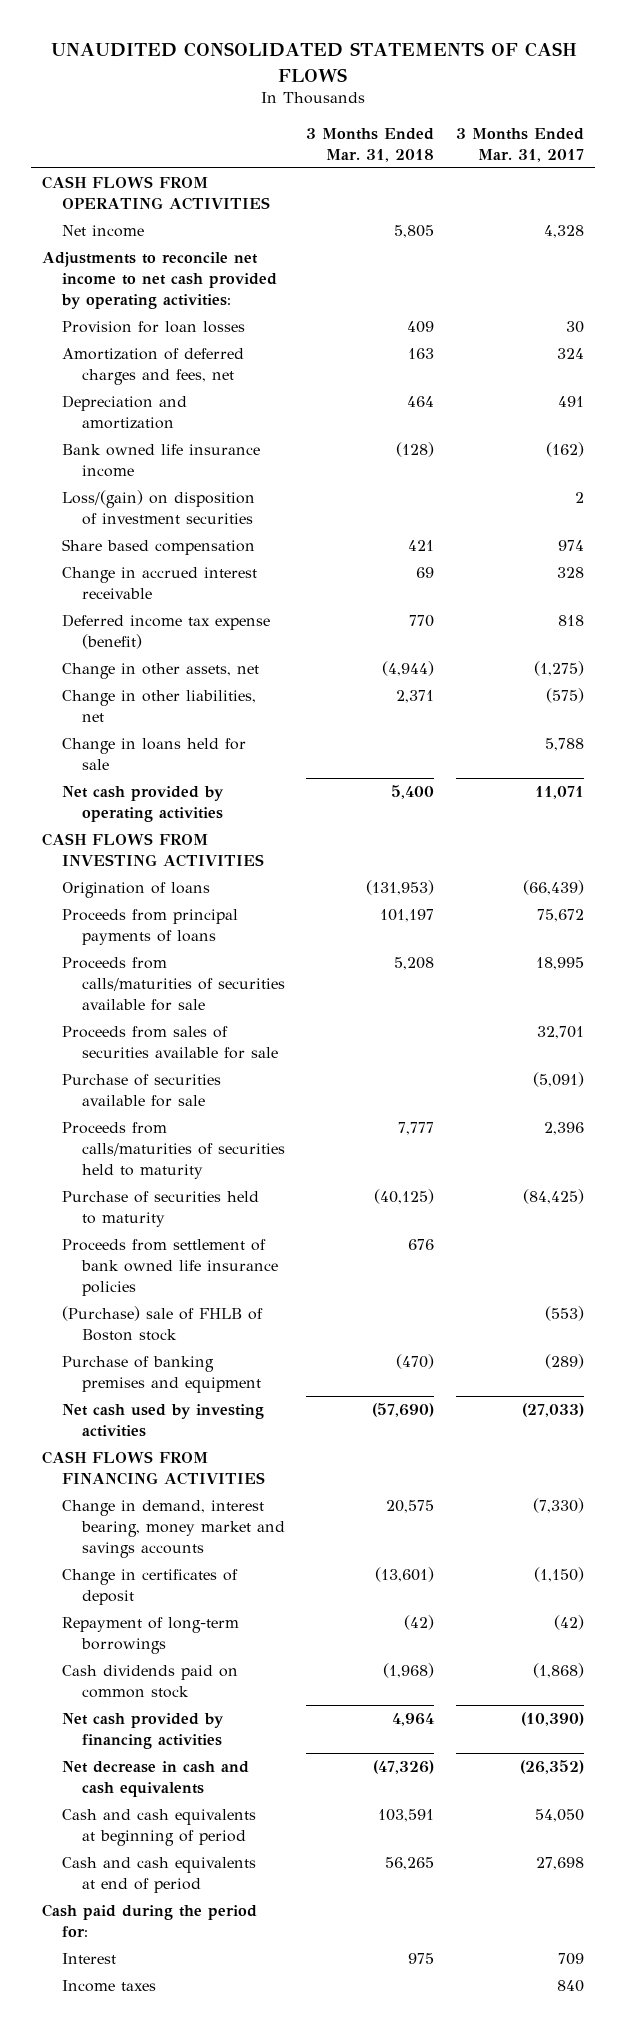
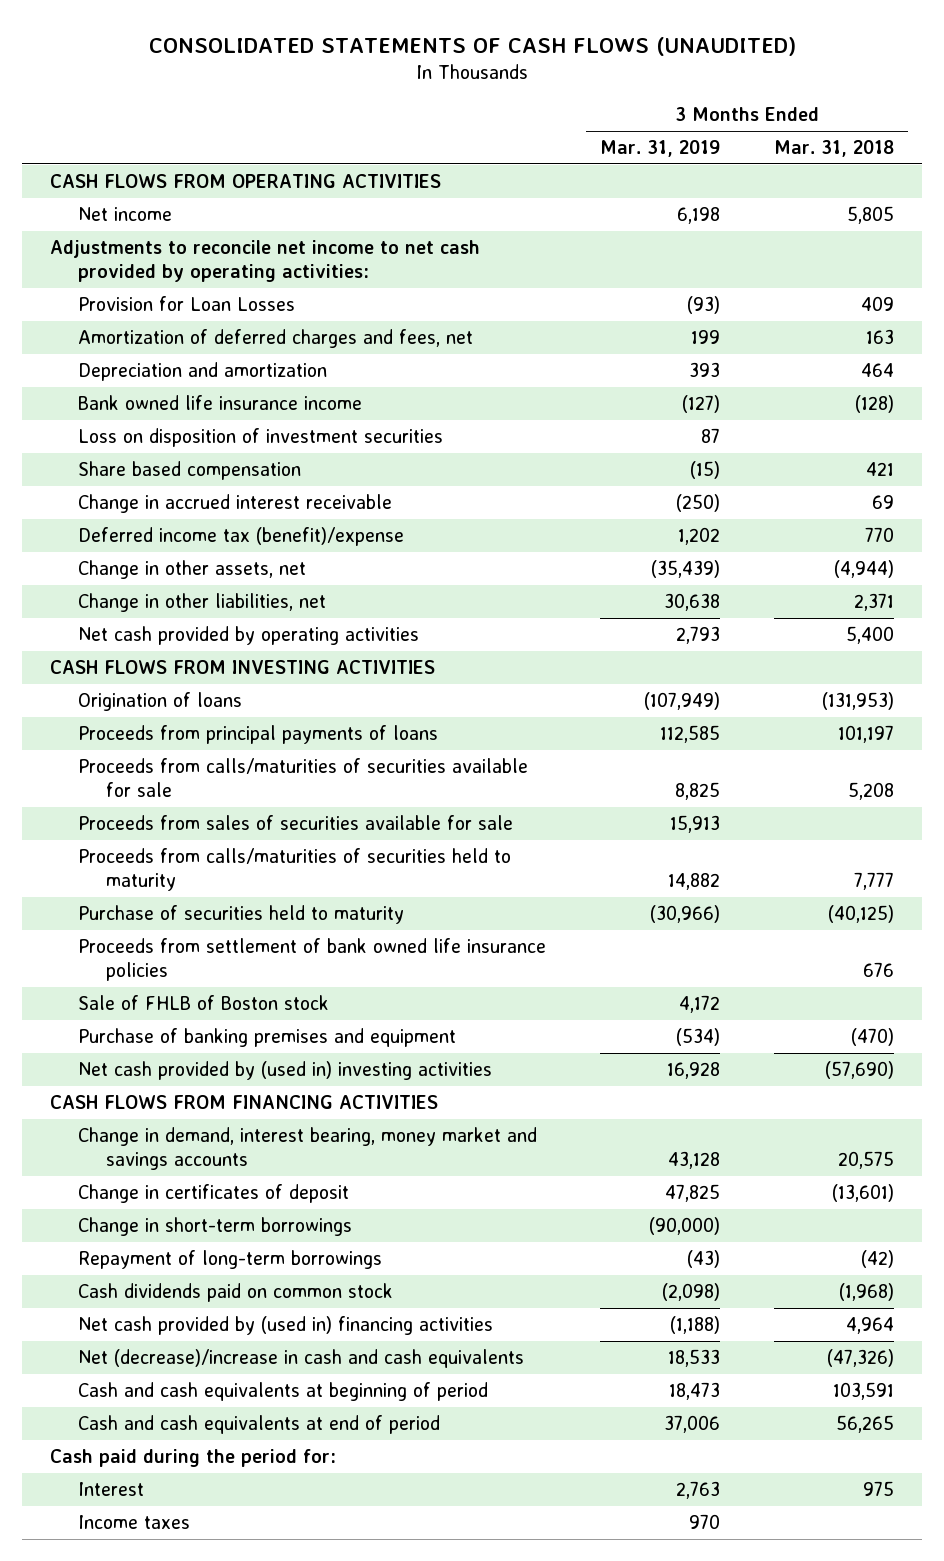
[51,42,578,82] UNAUDITED CONSOLIDATED STATEMENTS OF CASH FLOWS -> [148,36,796,56] CONSOLIDATED STATEMENTS OF CASH FLOWS (UNAUDITED)
[456,127,585,162] 3 Months Ended Mar. 31, 2017 -> none
none -> [600,140,721,158] Mar. 31, 2019
[61,321,245,334] Provision for loan losses -> [77,295,295,311] Provision for Loan Losses
[61,490,255,525] Loss/(gain) on disposition of investment securities -> [77,427,443,447] Loss on disposition of investment securities
[61,614,270,649] Deferred income tax expense (benefit) -> [77,526,404,546] Deferred income tax (benefit)/expense
[61,738,246,770] Change in loans held for sale -> none
[61,1074,221,1107] Purchase of securities available for sale -> none
[61,1306,263,1341] (Purchase) sale of FHLB of Boston stock -> [77,994,329,1010] Sale of FHLB of Boston stock
[61,1404,264,1437] Net cash used by investing activities -> [77,1060,492,1080] Net cash provided by (used in) investing activities
none -> [77,1216,352,1236] Change in short-term borrowings
[61,1713,224,1749] Net cash provided by financing activities -> [77,1315,493,1335] Net cash provided by (used in) financing activities
[61,1761,249,1797] Net decrease in cash and cash equivalents -> [77,1348,524,1368] Net (decrease)/increase in cash and cash equivalents

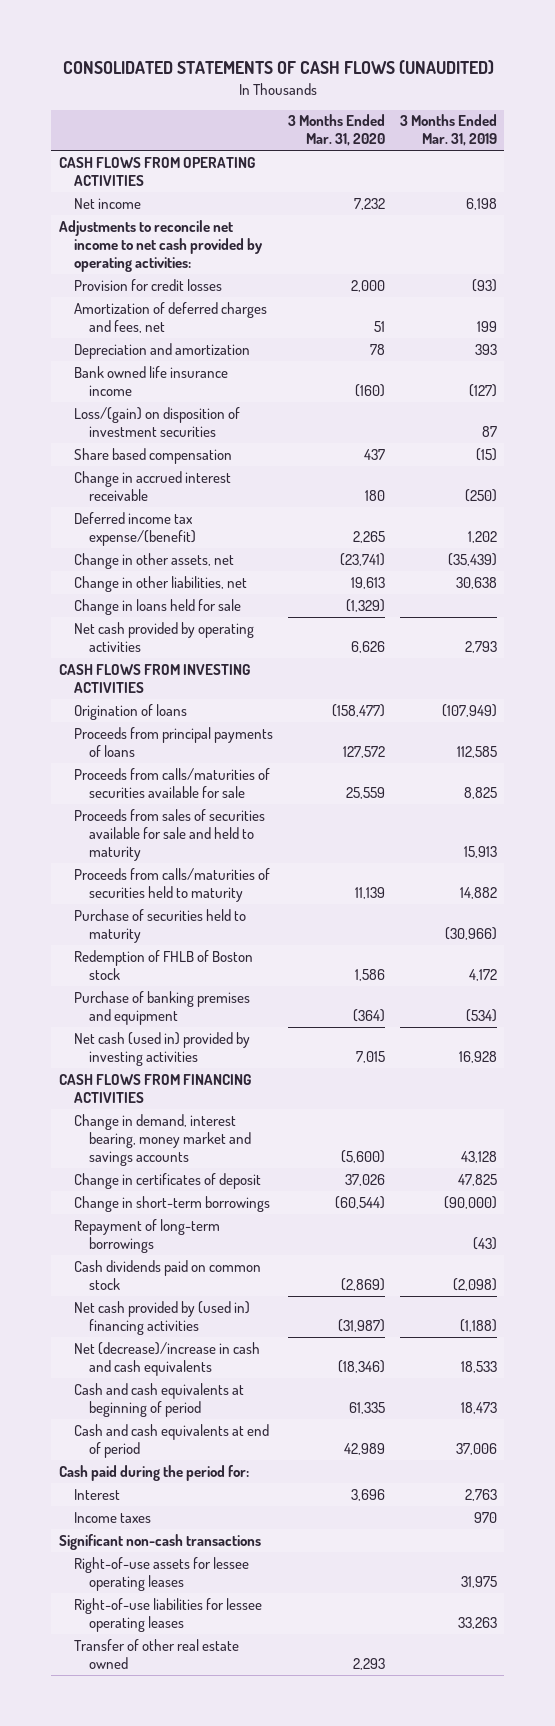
[774,140,895,158] Mar. 31, 2018 -> none
none -> [287,114,385,147] 3 Months Ended Mar. 31, 2020
[77,295,295,311] Provision for Loan Losses -> [73,278,222,291] Provision for credit losses
[77,427,443,447] Loss on disposition of investment securities -> [73,406,240,437] Loss/(gain) on disposition of investment securities
[77,526,404,546] Deferred income tax (benefit)/expense -> [73,511,196,546] Deferred income tax expense/(benefit)
none -> [73,598,241,615] Change in loans held for sale
[77,814,513,830] Proceeds from sales of securities available for sale -> [73,808,265,861] Proceeds from sales of securities available for sale and held to maturity
[77,937,546,982] Proceeds from settlement of bank owned life insurance policies -> none
[77,994,329,1010] Sale of FHLB of Boston stock -> [73,949,253,980] Redemption of FHLB of Boston stock
[77,1060,492,1080] Net cash provided by (used in) investing activities -> [73,1031,250,1066] Net cash (used in) provided by investing activities
none -> [58,1533,261,1550] Significant non-cash transactions
none -> [73,1556,249,1591] Right-of-use assets for lessee operating leases
none -> [73,1597,262,1632] Right-of-use liabilities for lessee operating leases
none -> [73,1638,239,1669] Transfer of other real estate owned

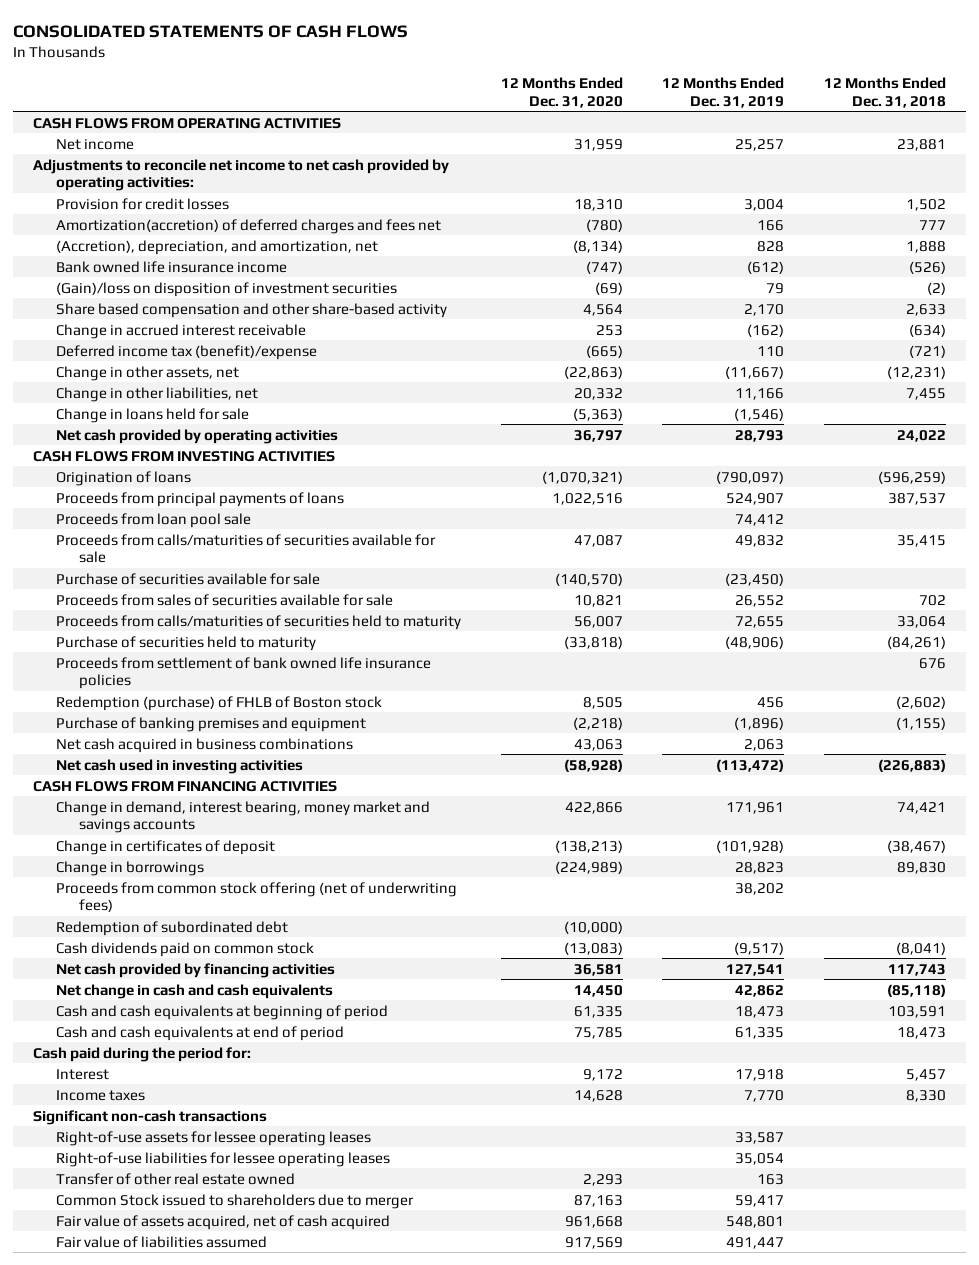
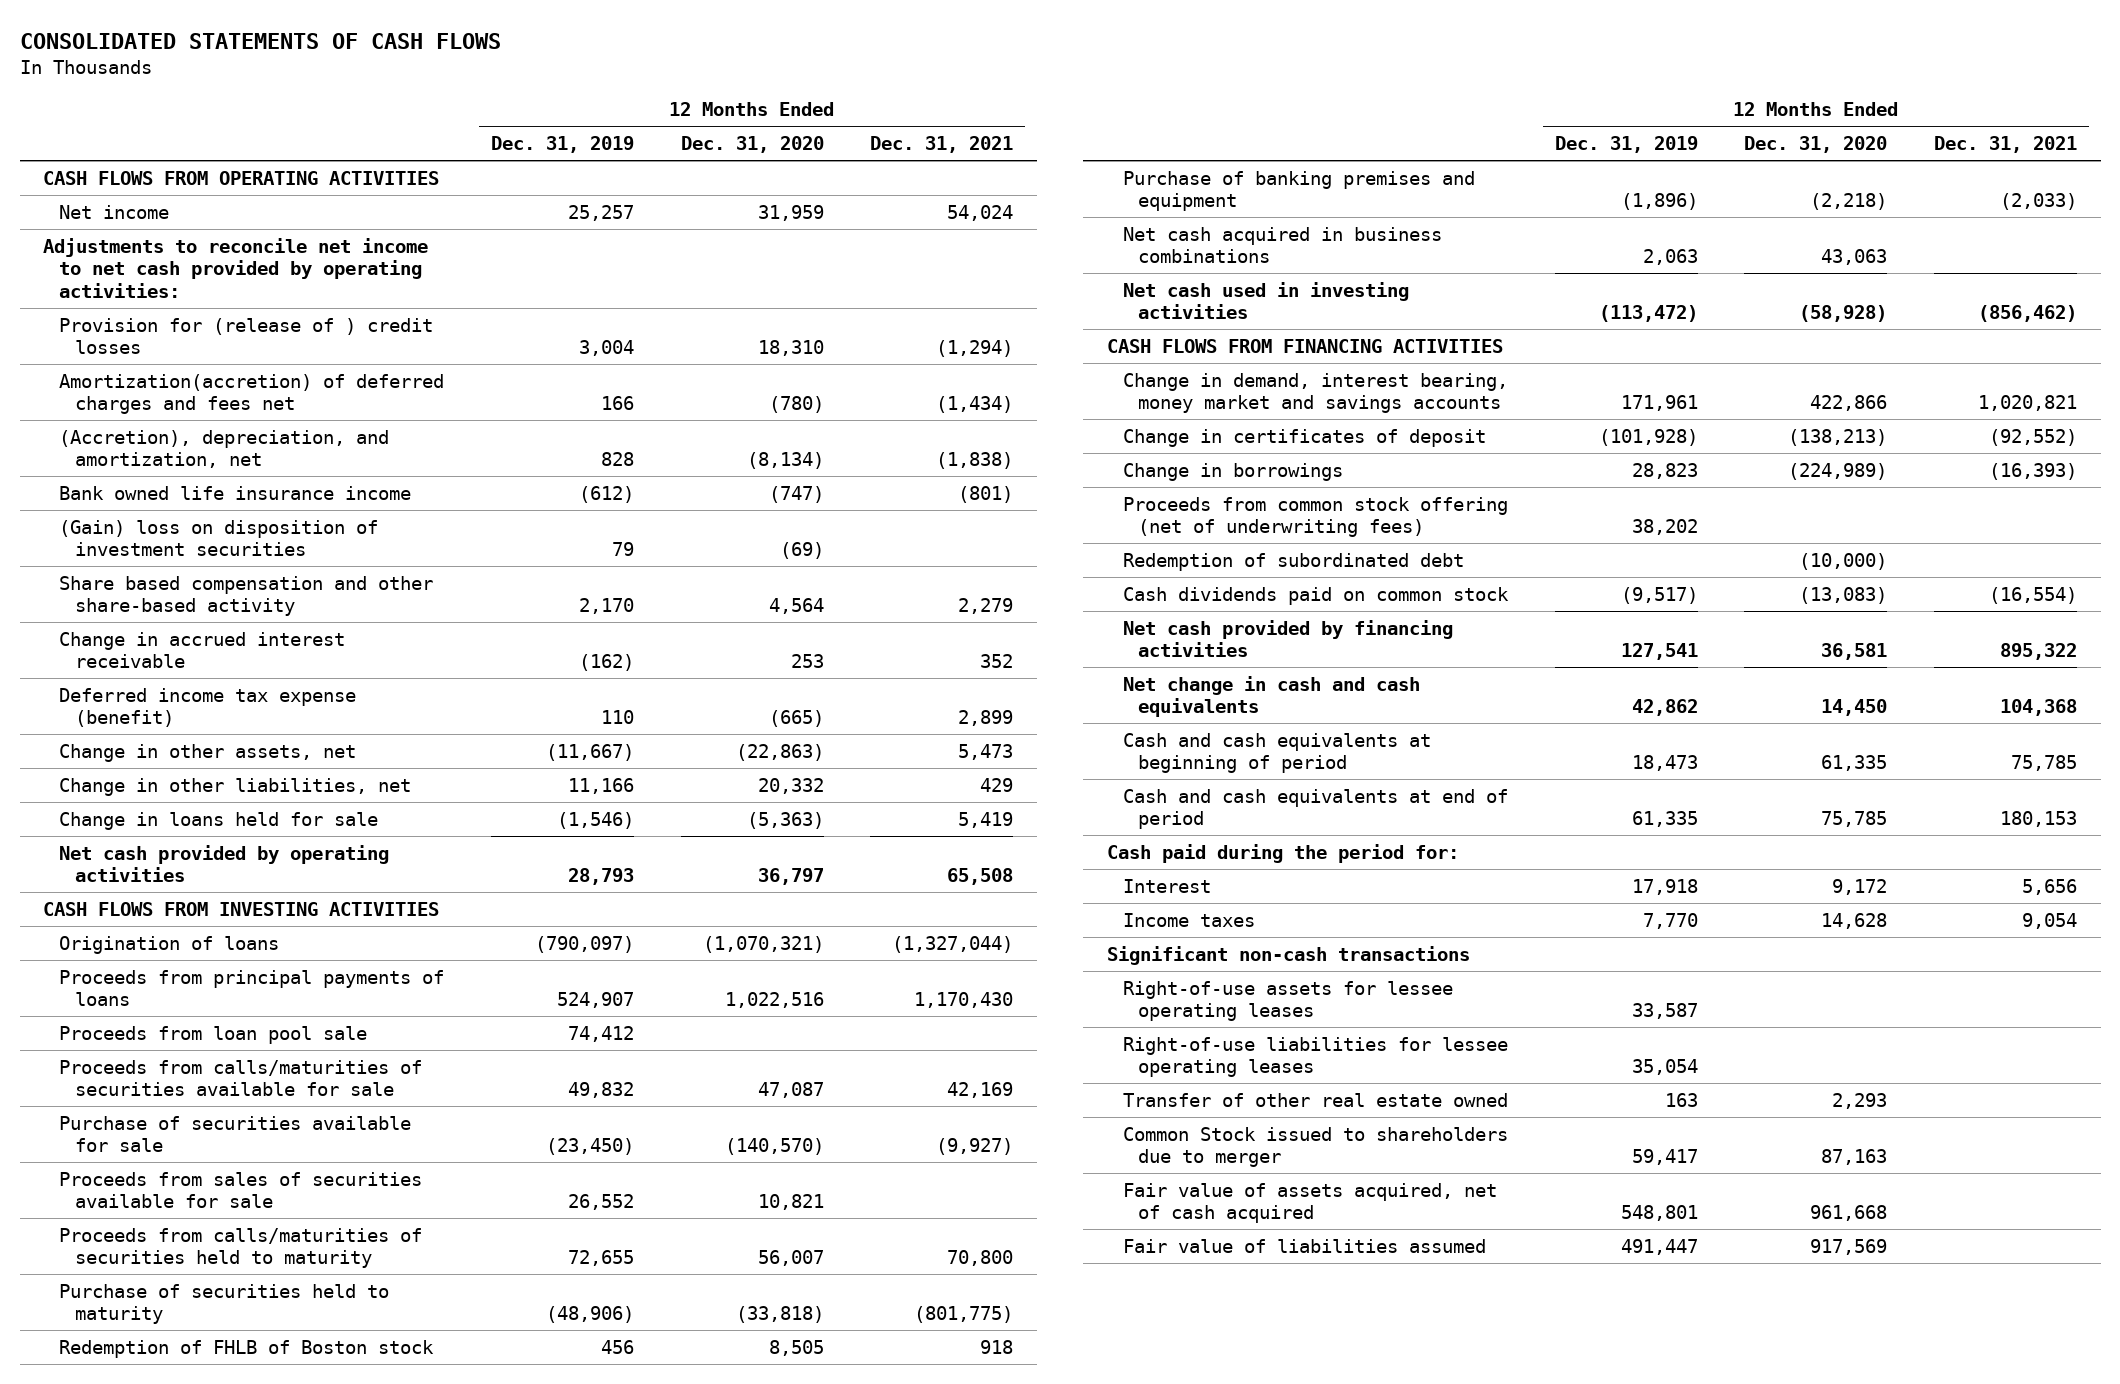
[823,77,946,108] 12 Months Ended Dec. 31, 2018 -> none
none -> [870,136,1014,154] Dec. 31, 2021
[55,197,229,210] Provision for credit losses -> [58,317,433,355] Provision for (release of ) credit losses
[55,281,397,297] (Gain)/loss on disposition of investment securities -> [58,519,378,557] (Gain) loss on disposition of investment securities
[55,344,317,360] Deferred income tax (benefit)/expense -> [58,687,356,728] Deferred income tax expense (benefit)
[55,656,431,690] Proceeds from settlement of bank owned life insurance policies -> none
[55,695,382,711] Redemption (purchase) of FHLB of Boston stock -> [58,1339,434,1358] Redemption of FHLB of Boston stock

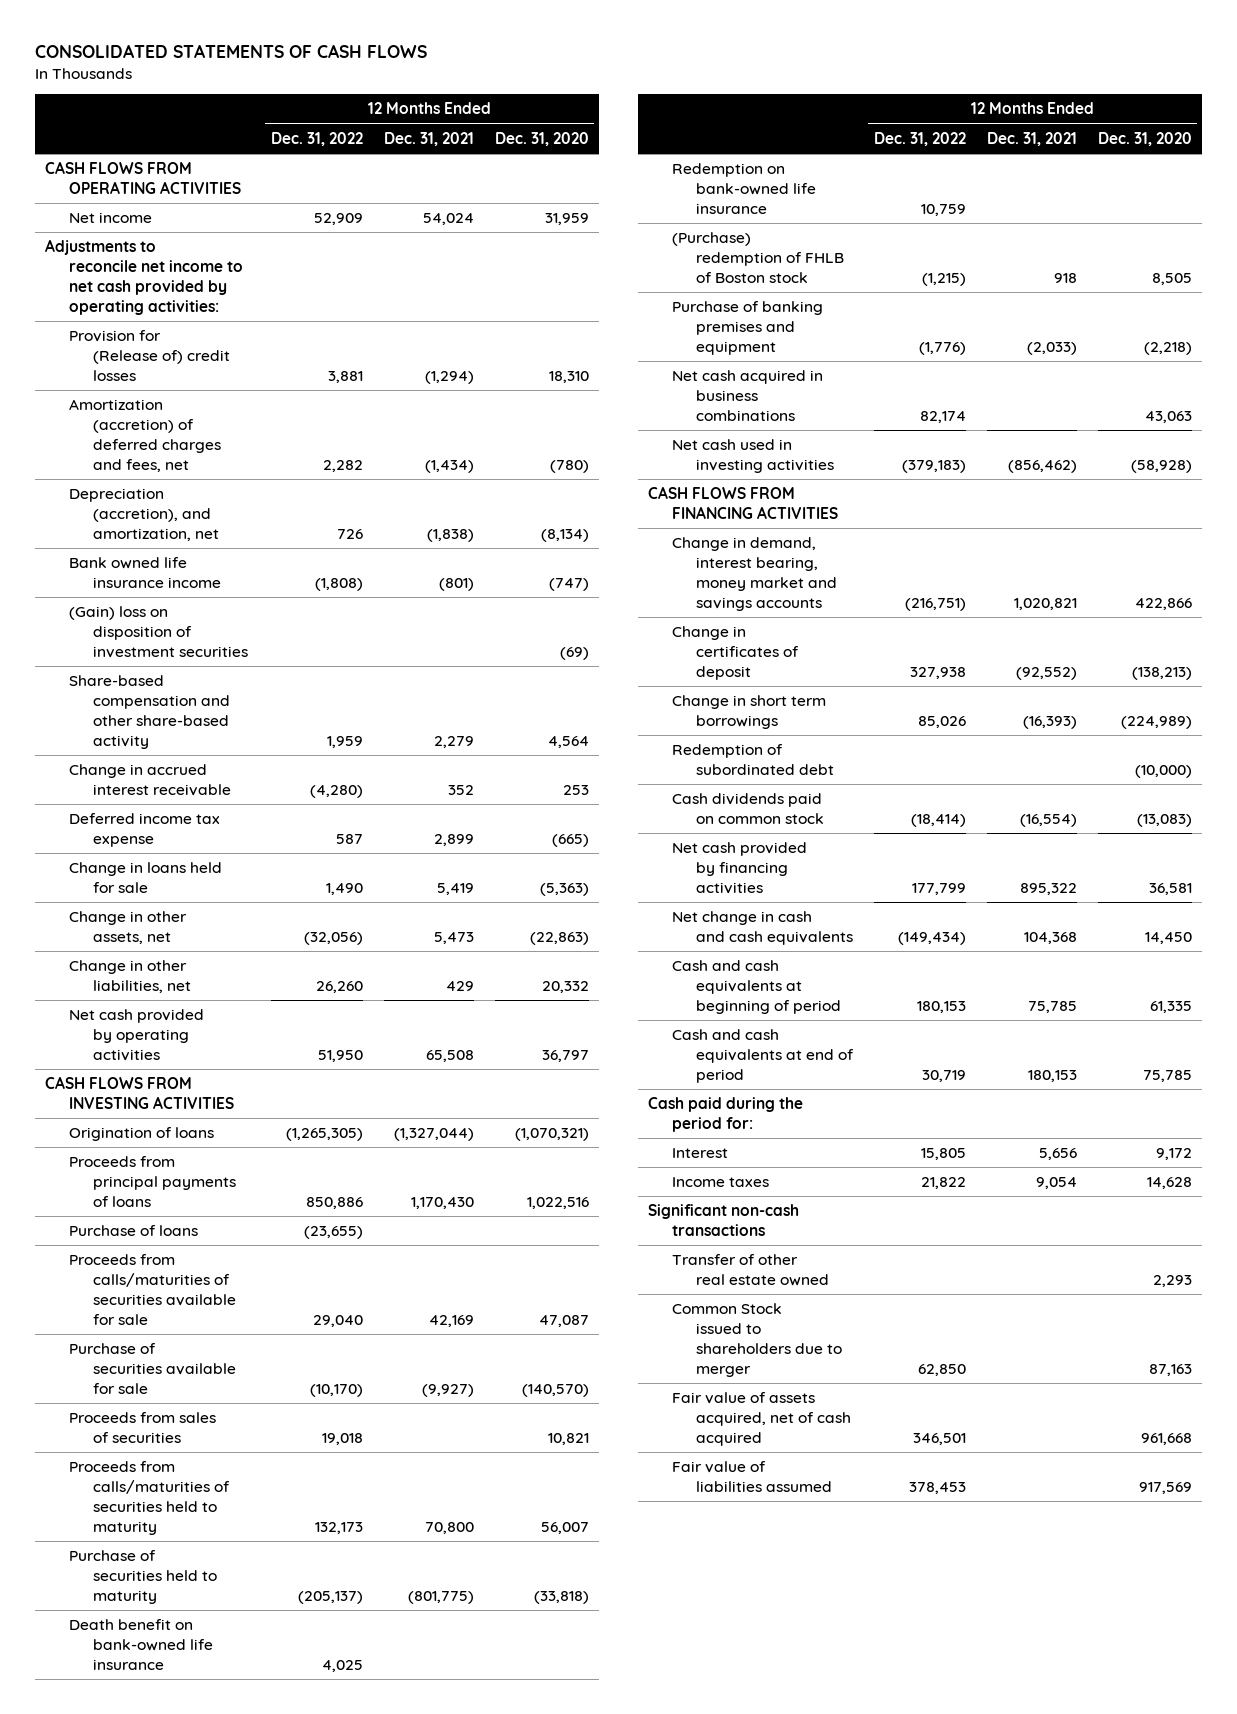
[490,136,634,154] Dec. 31, 2019 -> none
none -> [270,131,363,146] Dec. 31, 2022
[58,317,433,355] Provision for (release of ) credit losses -> [68,330,230,381] Provision for (Release of) credit losses
[58,373,444,415] Amortization(accretion) of deferred charges and fees net -> [68,399,221,472] Amortization (accretion) of deferred charges and fees, net
[58,429,389,469] (Accretion), depreciation, and amortization, net -> [68,488,219,541] Depreciation (accretion), and amortization, net
[58,575,433,617] Share based compensation and other share-based activity -> [68,675,230,749] Share-based compensation and other share-based activity
[58,687,356,728] Deferred income tax expense (benefit) -> [68,813,220,847] Deferred income tax expense
[58,811,378,830] Change in loans held for sale -> [68,862,222,893] Change in loans held for sale
[58,1025,367,1044] Proceeds from loan pool sale -> none
none -> [68,1225,198,1237] Purchase of loans
[58,1171,422,1209] Proceeds from sales of securities available for sale -> [68,1412,216,1443] Proceeds from sales of securities
none -> [68,1619,213,1670] Death benefit on bank-owned life insurance
none -> [671,163,816,214] Redemption on bank-owned life insurance
[58,1339,434,1358] Redemption of FHLB of Boston stock -> [671,232,844,283] (Purchase) redemption of FHLB of Boston stock
[1122,496,1508,538] Proceeds from common stock offering (net of underwriting fees) -> none
[1122,462,1343,481] Change in borrowings -> [671,695,826,729] Change in short term borrowings
[1122,980,1453,1022] Right-of-use assets for lessee operating leases -> none
[1122,1036,1508,1078] Right-of-use liabilities for lessee operating leases -> none

